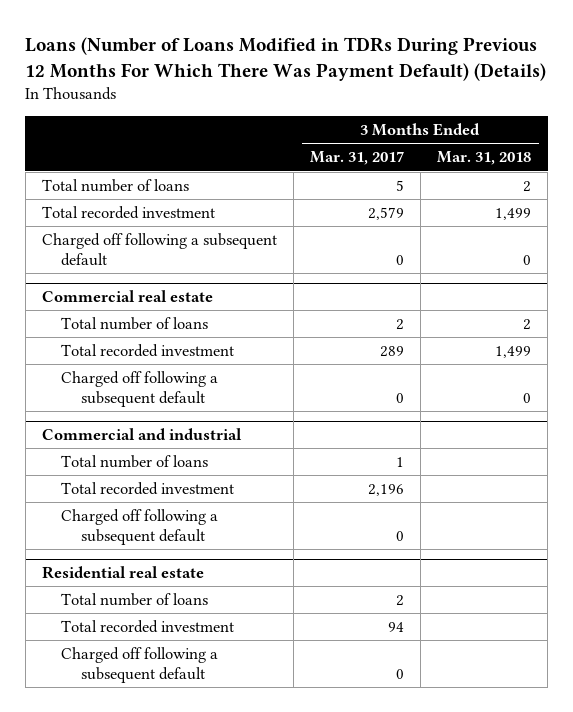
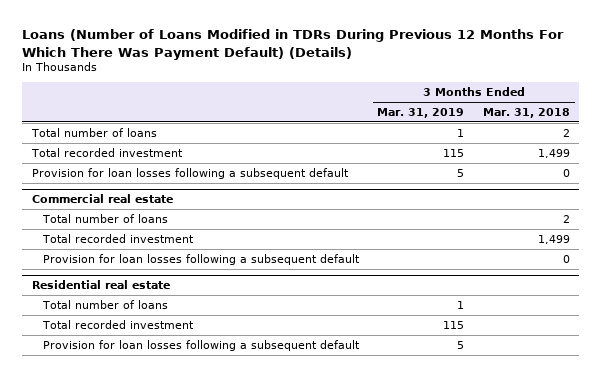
[309,151,404,166] Mar. 31, 2017 -> none
none -> [377,107,465,118] Mar. 31, 2019
[41,233,277,267] Charged off following a subsequent default -> [31,167,349,179] Provision for loan losses following a subsequent default
[41,428,242,441] Commercial and industrial -> none
[61,455,209,469] Total number of loans -> none
[61,482,235,496] Total recorded investment -> none
[61,509,219,546] Charged off following a subsequent default -> none
[61,371,219,408] Charged off following a subsequent default -> [42,253,360,265] Provision for loan losses following a subsequent default
[61,647,219,684] Charged off following a subsequent default -> [42,339,360,351] Provision for loan losses following a subsequent default

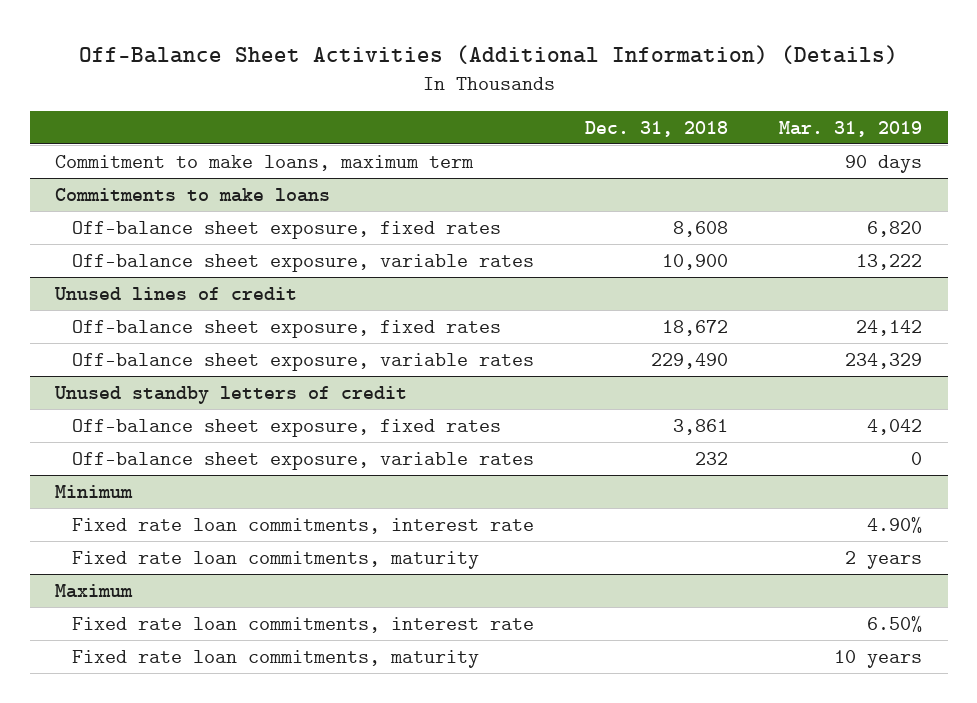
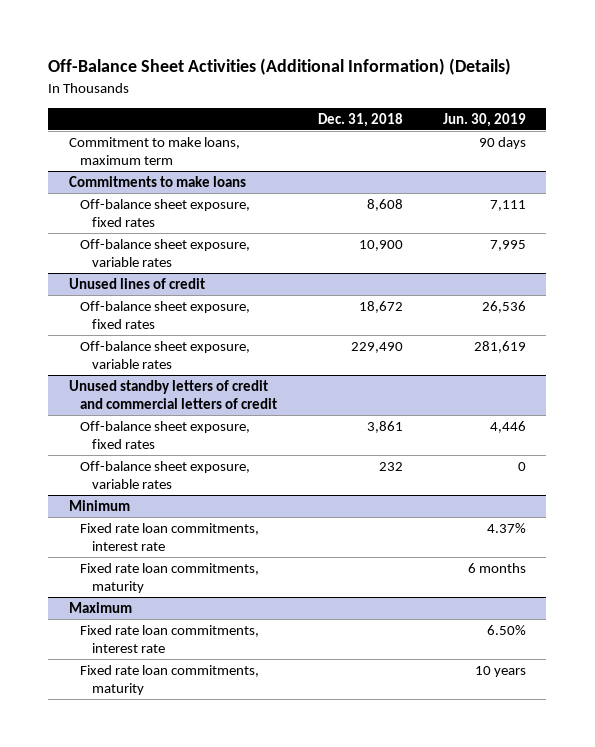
[779,120,923,137] Mar. 31, 2019 -> none
none -> [442,112,526,127] Jun. 30, 2019
[54,385,408,404] Unused standby letters of credit -> [68,379,278,409] Unused standby letters of credit and commercial letters of credit

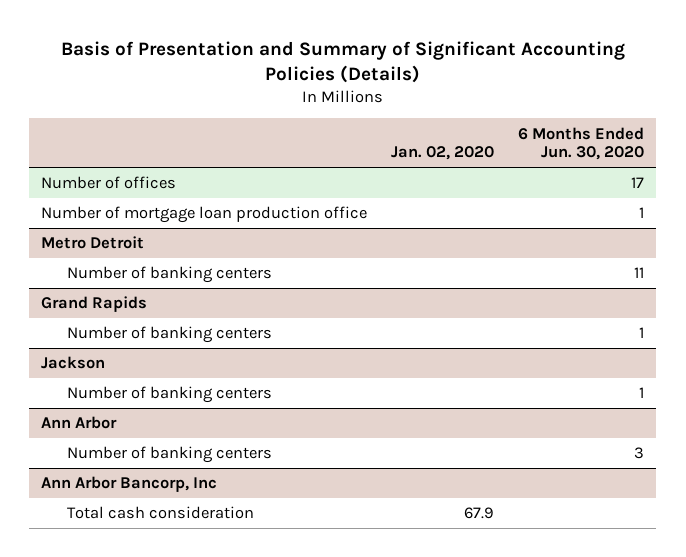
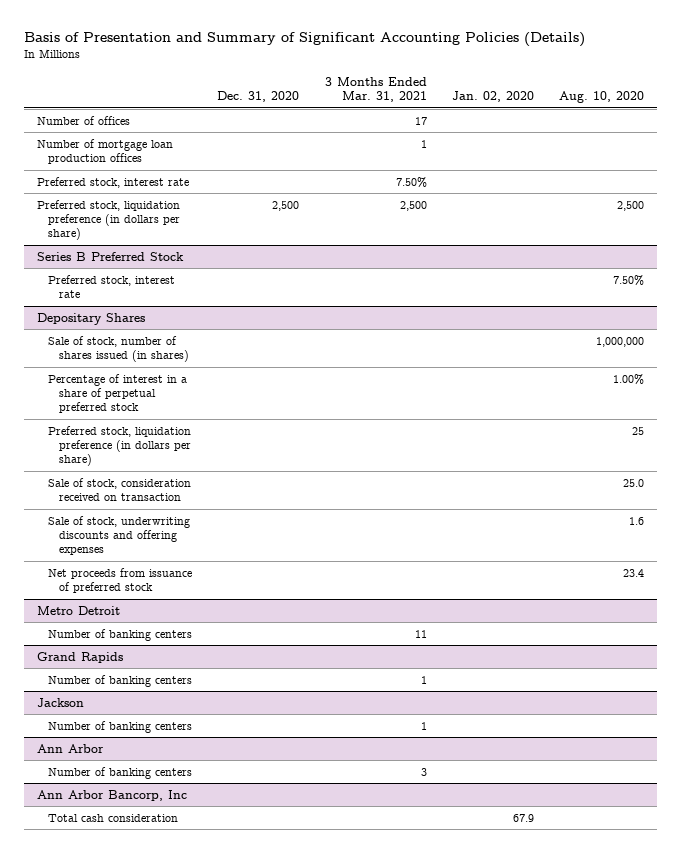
[518,126,645,161] 6 Months Ended Jun. 30, 2020 -> none
none -> [217,91,300,103] Dec. 31, 2020
none -> [324,77,427,103] 3 Months Ended Mar. 31, 2021
none -> [559,91,645,104] Aug. 10, 2020
[41,206,368,224] Number of mortgage loan production office -> [36,138,173,165] Number of mortgage loan production offices
none -> [36,176,189,188] Preferred stock, interest rate
none -> [36,199,180,241] Preferred stock, liquidation preference (in dollars per share)
none -> [36,251,184,261] Series B Preferred Stock
none -> [47,274,175,299] Preferred stock, interest rate
none -> [36,312,145,325] Depositary Shares
none -> [47,335,190,363] Sale of stock, number of shares issued (in shares)
none -> [47,373,187,414] Percentage of interest in a share of perpetual preferred stock
none -> [47,425,192,467] Preferred stock, liquidation preference (in dollars per share)
none -> [47,477,191,502] Sale of stock, consideration received on transaction
none -> [47,515,190,556] Sale of stock, underwriting discounts and offering expenses
none -> [47,567,192,594] Net proceeds from issuance of preferred stock

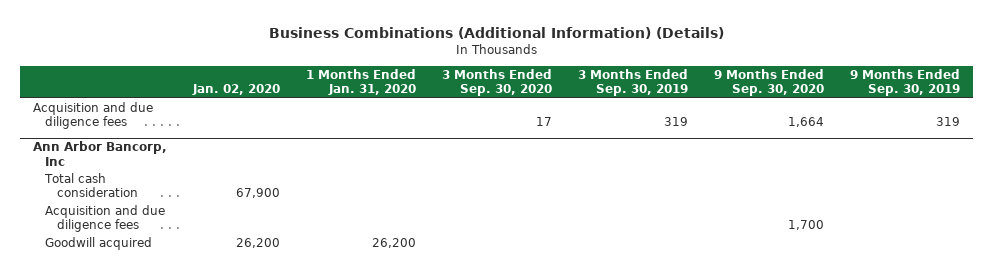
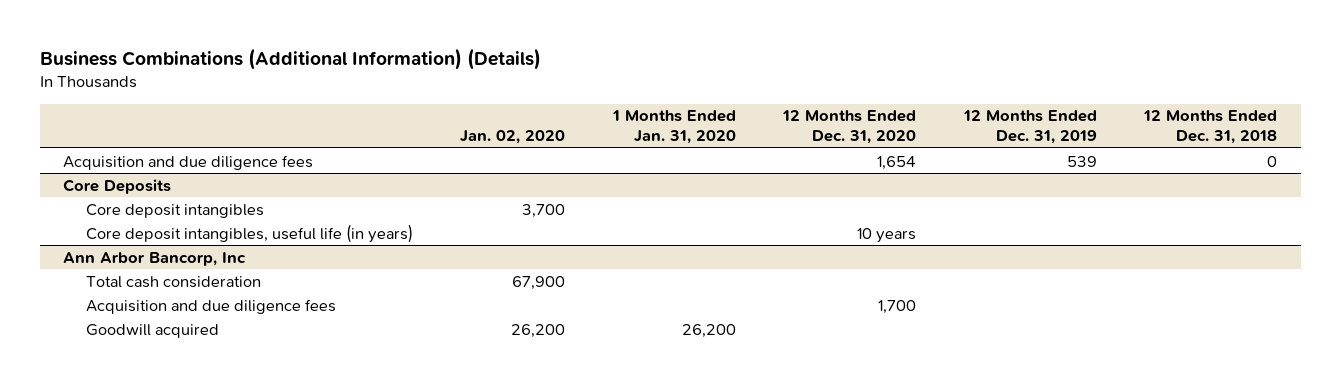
[442,68,553,97] 3 Months Ended Sep. 30, 2020 -> none
[578,68,689,97] 3 Months Ended Sep. 30, 2019 -> none
[714,68,825,97] 9 Months Ended Sep. 30, 2020 -> none
[850,68,961,97] 9 Months Ended Sep. 30, 2019 -> none
none -> [782,110,917,145] 12 Months Ended Dec. 31, 2020
none -> [962,110,1097,145] 12 Months Ended Dec. 31, 2019
none -> [1143,110,1278,145] 12 Months Ended Dec. 31, 2018
none -> [63,178,172,194] Core Deposits
none -> [85,203,264,218] Core deposit intangibles
none -> [85,223,413,243] Core deposit intangibles, useful life (in years)

